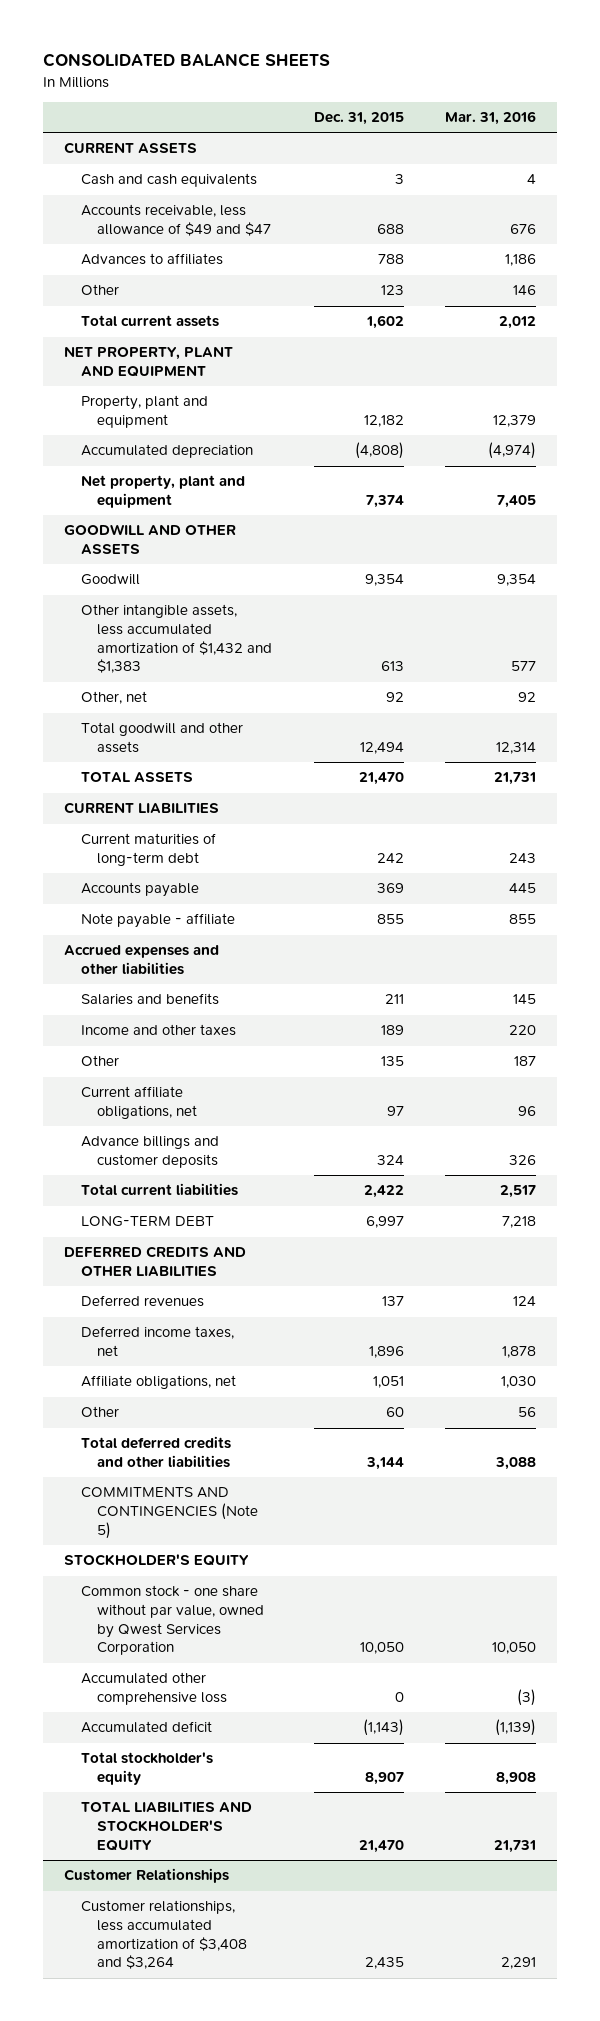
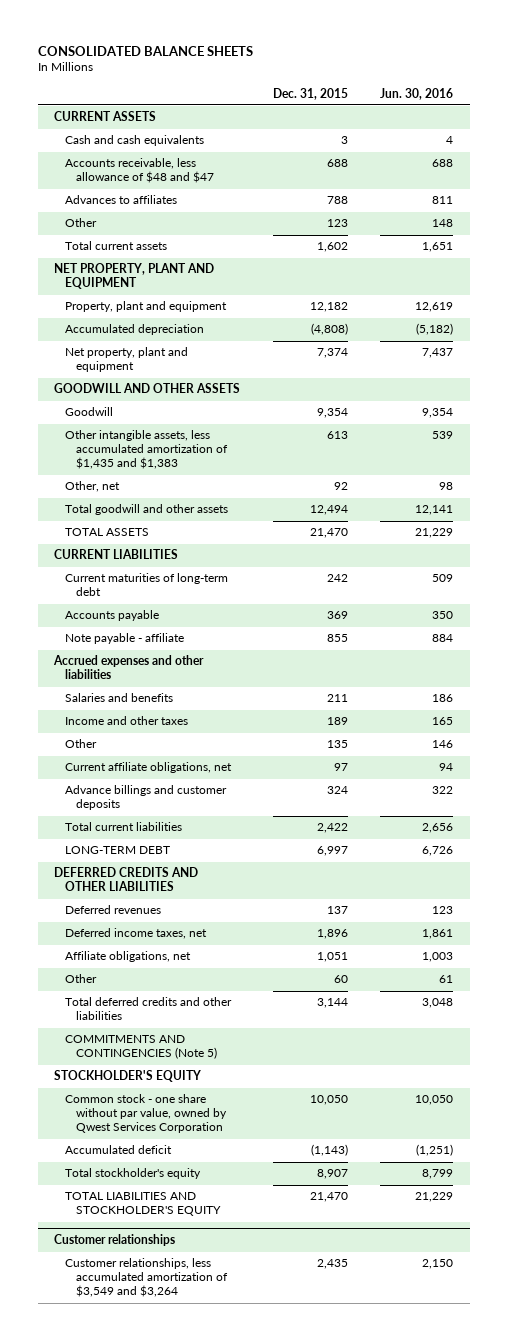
[445,110,537,125] Mar. 31, 2016 -> none
none -> [380,87,454,100] Jun. 30, 2016
[80,204,272,237] Accounts receivable, less allowance of $49 and $47 -> [65,158,214,184] Accounts receivable, less allowance of $48 and $47
[80,604,273,674] Other intangible assets, less accumulated amortization of $1,432 and $1,383 -> [65,430,228,470] Other intangible assets, less accumulated amortization of $1,435 and $1,383
[80,1672,228,1706] Accumulated other comprehensive loss -> none
[63,1868,229,1884] Customer Relationships -> [54,1234,176,1247] Customer relationships
[80,1900,248,1970] Customer relationships, less accumulated amortization of $3,408 and $3,264 -> [65,1258,228,1298] Customer relationships, less accumulated amortization of $3,549 and $3,264

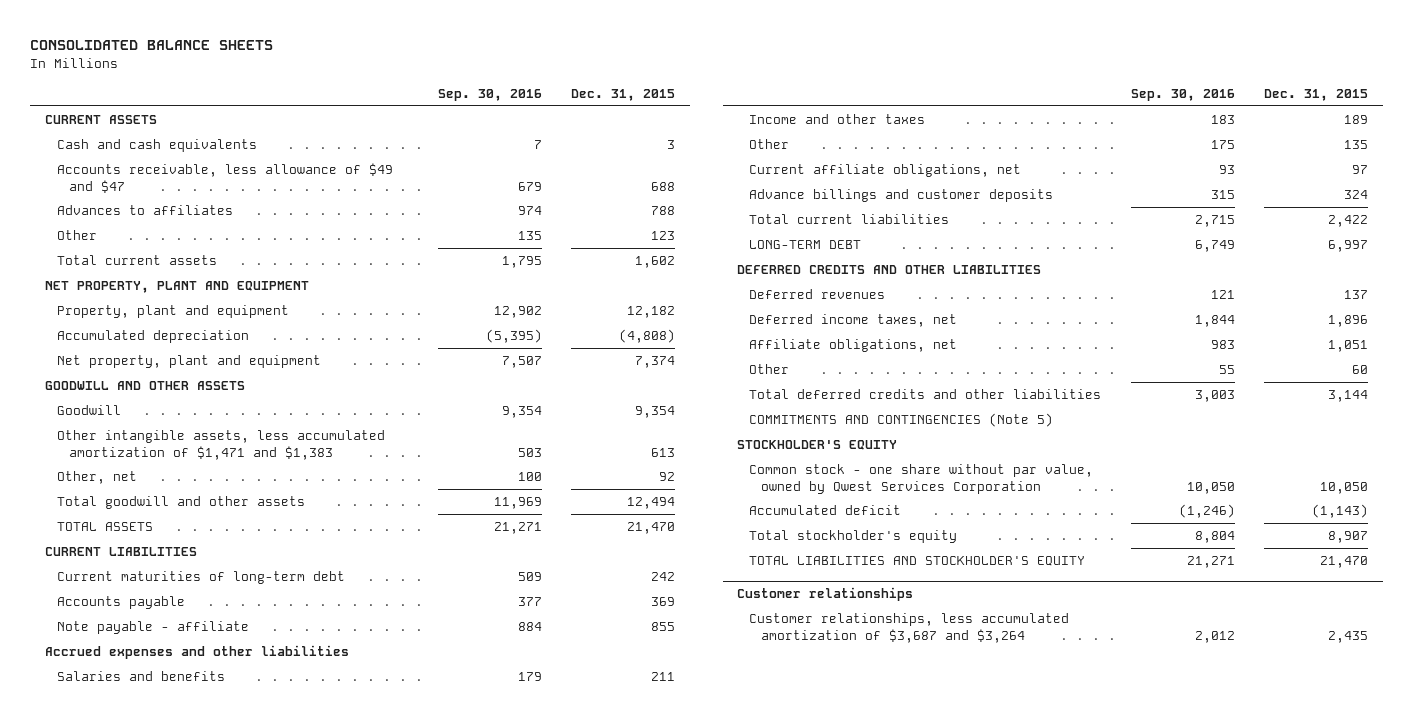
[380,87,454,100] Jun. 30, 2016 -> none
none -> [438,88,543,101] Sep. 30, 2016
[65,158,214,184] Accounts receivable, less allowance of $48 and $47 -> [56,162,393,193] Accounts receivable, less allowance of $49 and $47
[65,430,228,470] Other intangible assets, less accumulated amortization of $1,435 and $1,383 -> [56,429,385,460] Other intangible assets, less accumulated amortization of $1,471 and $1,383
[65,1258,228,1298] Customer relationships, less accumulated amortization of $3,549 and $3,264 -> [749,612,1070,643] Customer relationships, less accumulated amortization of $3,687 and $3,264

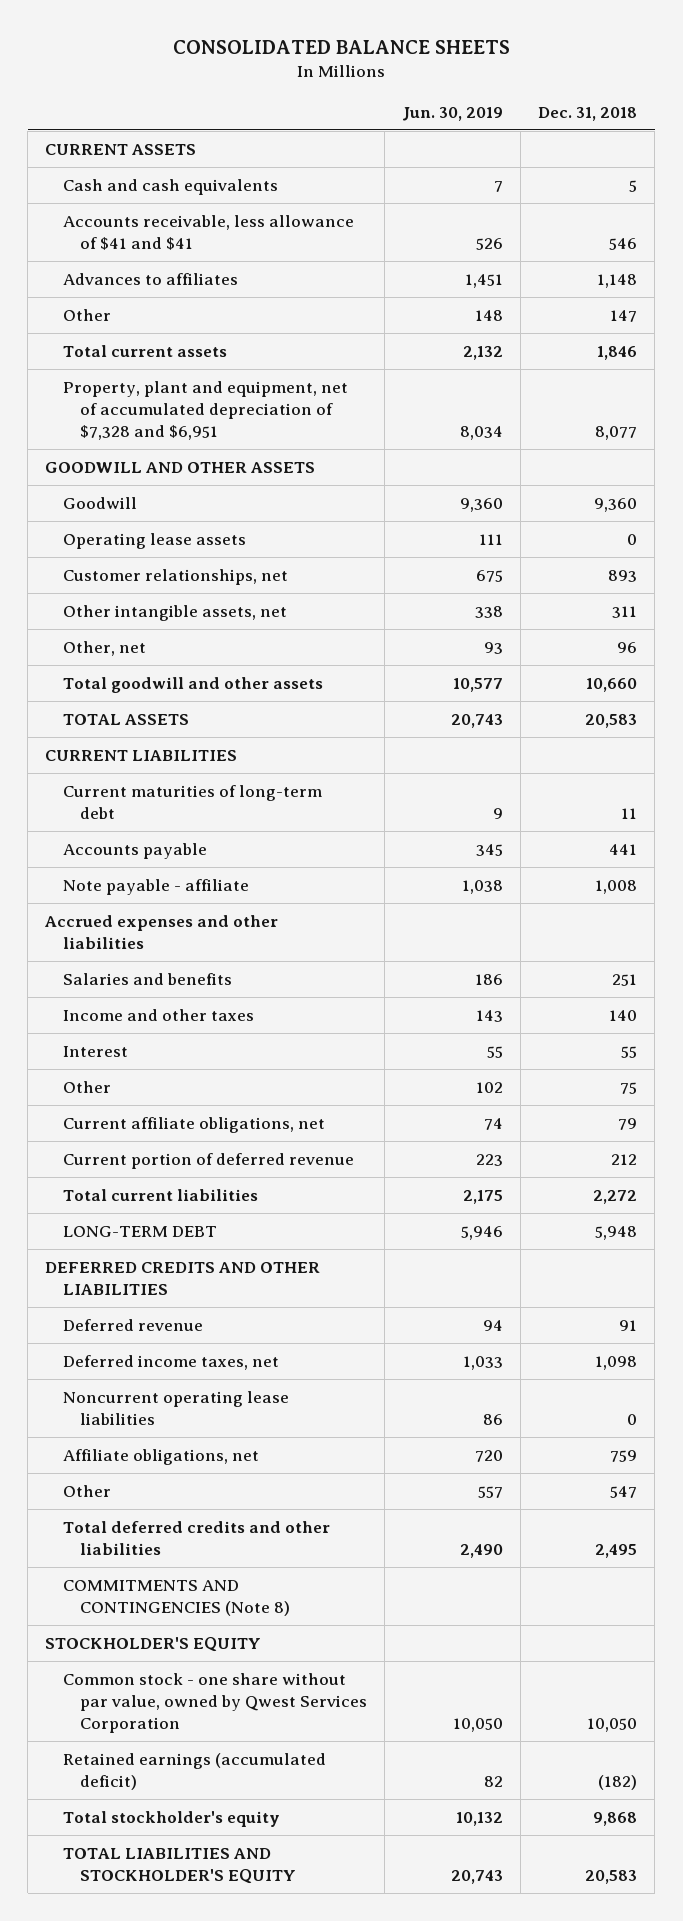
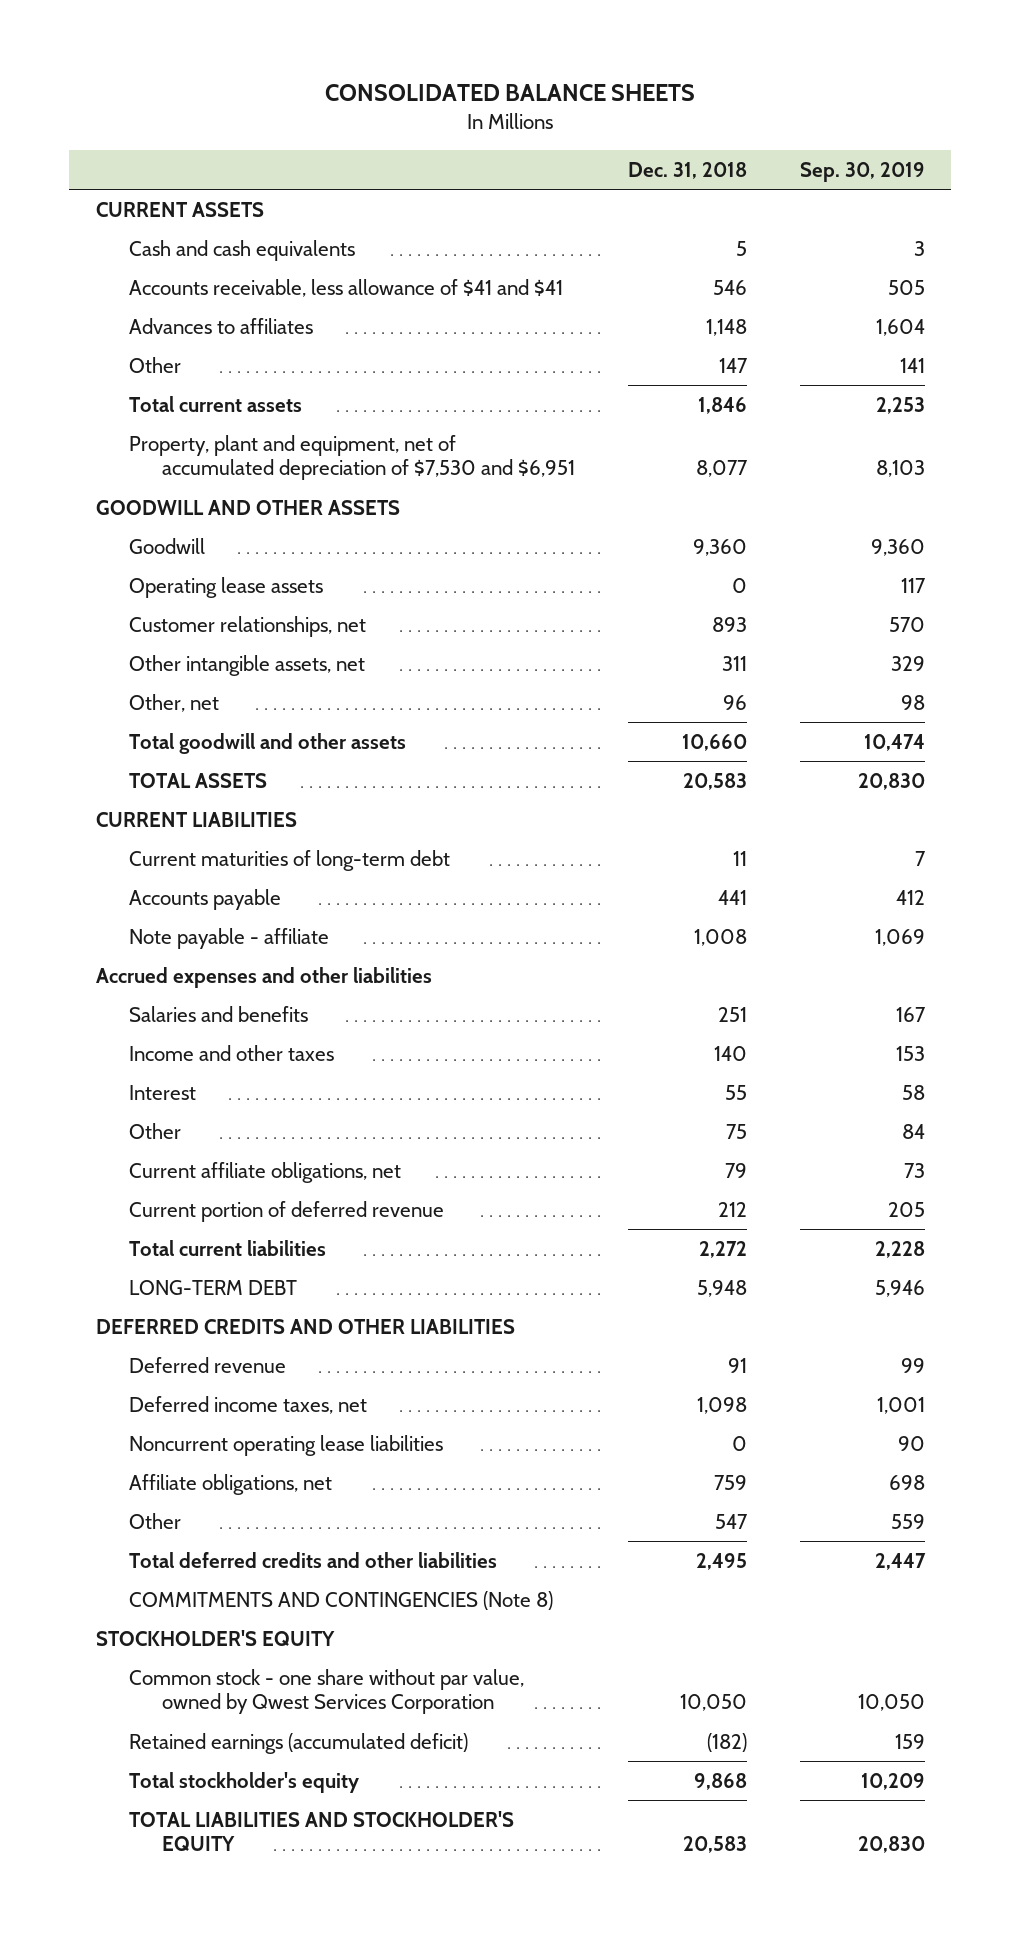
[402,107,504,122] Jun. 30, 2019 -> none
none -> [799,161,925,182] Sep. 30, 2019
[62,380,348,440] Property, plant and equipment, net of accumulated depreciation of $7,328 and $6,951 -> [128,434,575,481] Property, plant and equipment, net of accumulated depreciation of $7,530 and $6,951

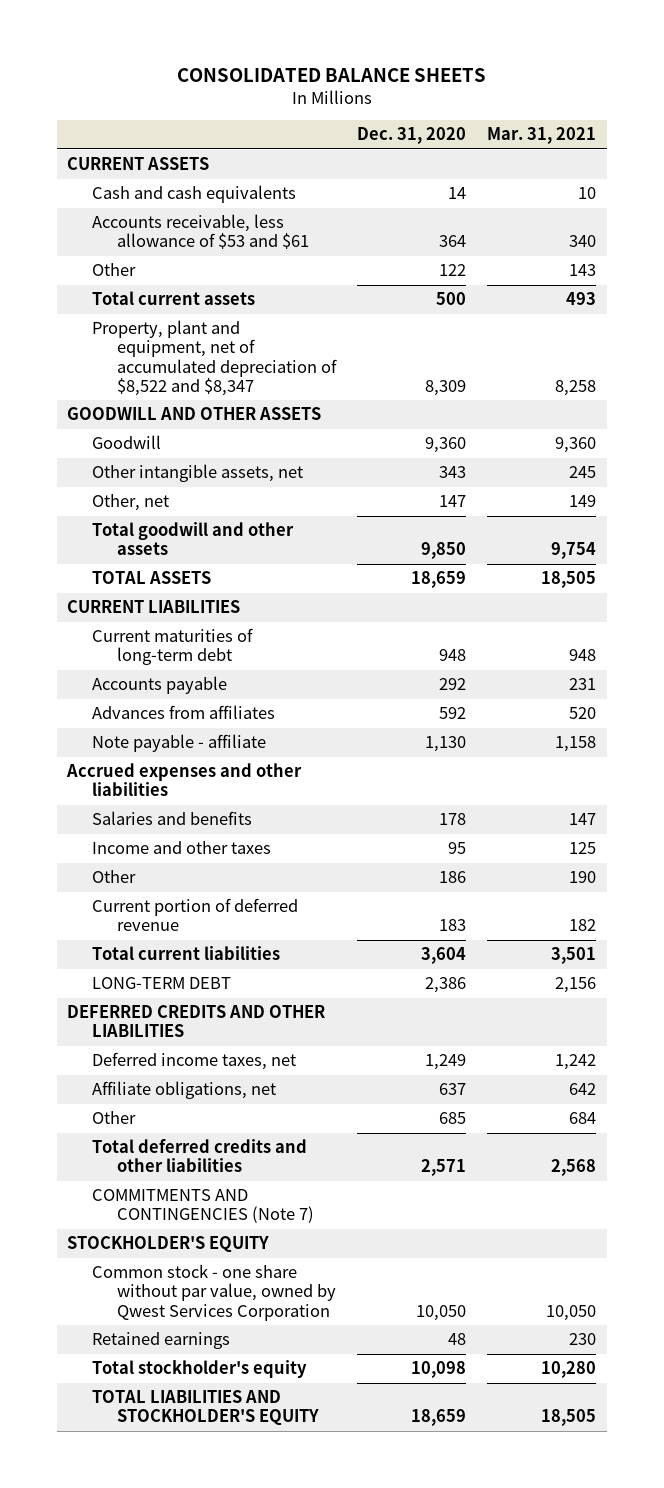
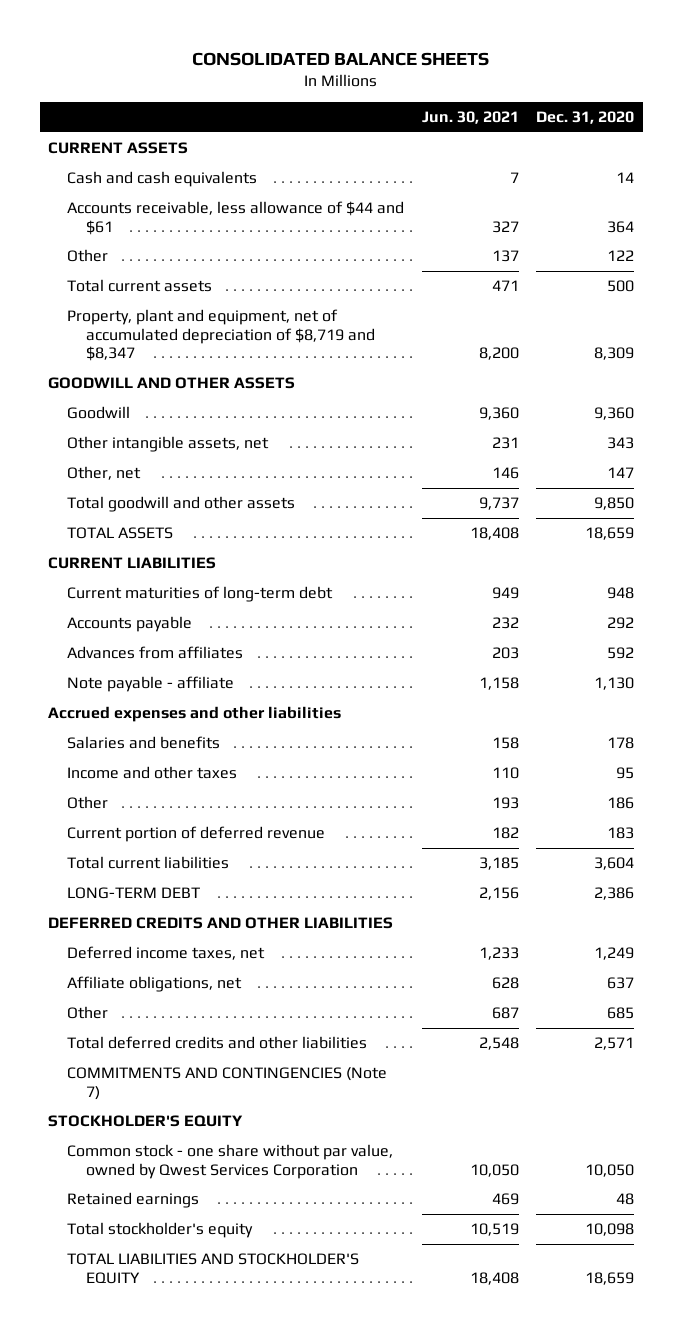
[487,127,597,145] Mar. 31, 2021 -> none
none -> [421,111,519,125] Jun. 30, 2021
[91,214,309,250] Accounts receivable, less allowance of $53 and $61 -> [67,201,405,235] Accounts receivable, less allowance of $44 and $61
[91,320,337,396] Property, plant and equipment, net of accumulated depreciation of $8,522 and $8,347 -> [67,309,375,362] Property, plant and equipment, net of accumulated depreciation of $8,719 and $8,347

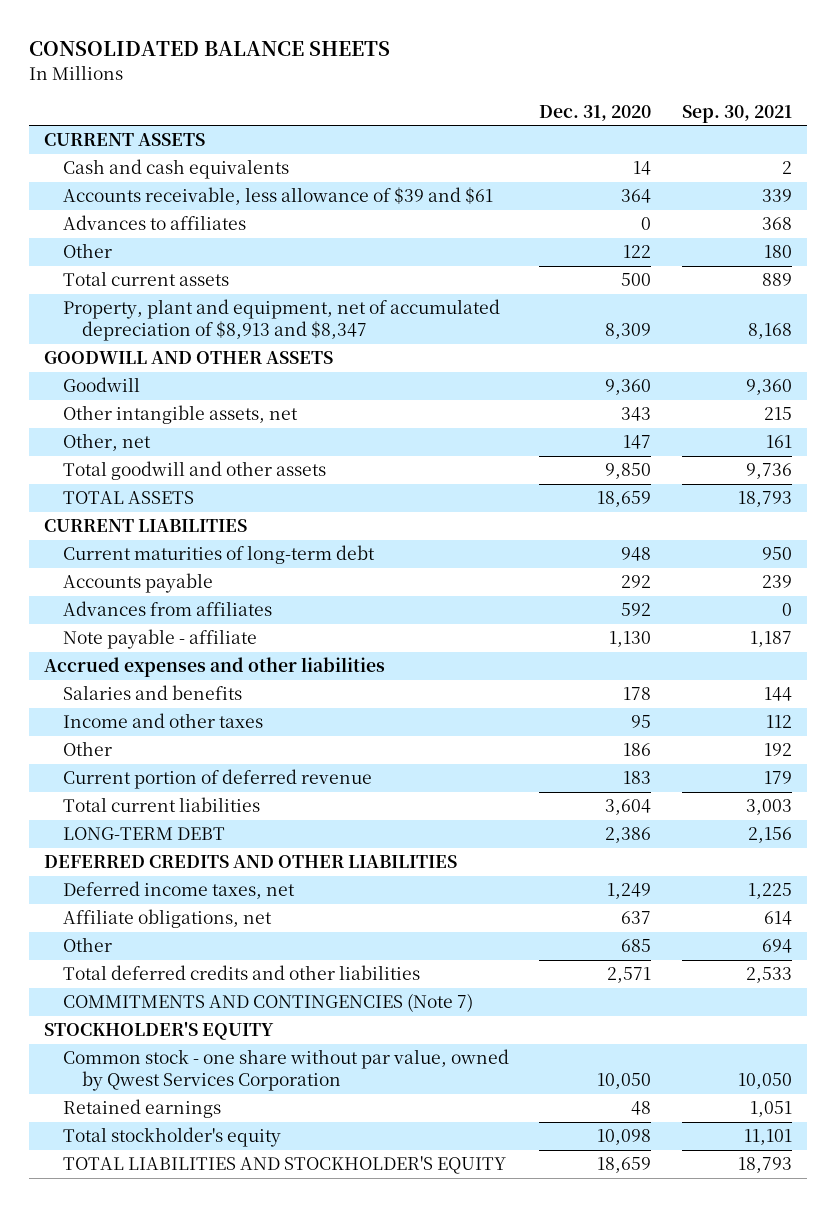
[421,111,519,125] Jun. 30, 2021 -> none
none -> [681,104,792,123] Sep. 30, 2021
[67,201,405,235] Accounts receivable, less allowance of $44 and $61 -> [62,187,493,206] Accounts receivable, less allowance of $39 and $61
none -> [62,215,246,231] Advances to affiliates
[67,309,375,362] Property, plant and equipment, net of accumulated depreciation of $8,719 and $8,347 -> [62,299,500,342] Property, plant and equipment, net of accumulated depreciation of $8,913 and $8,347

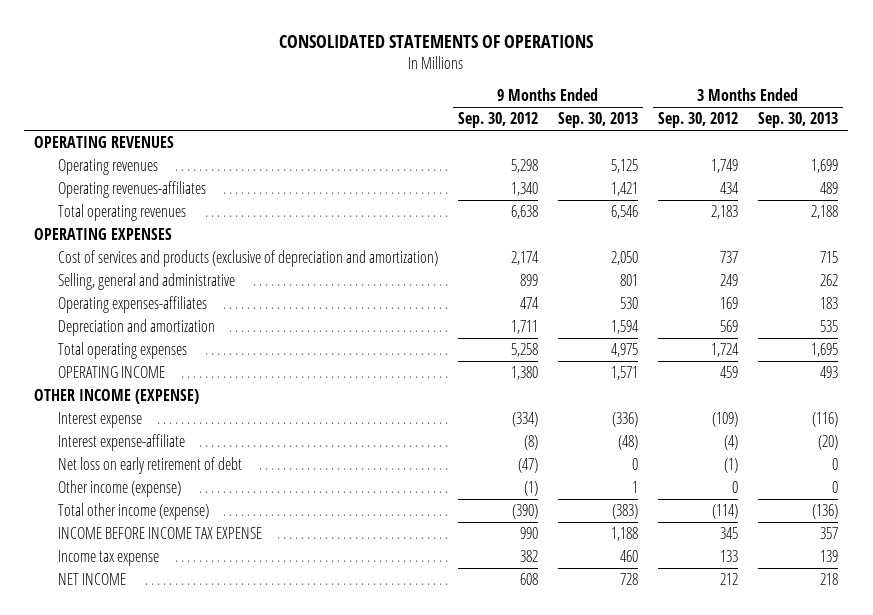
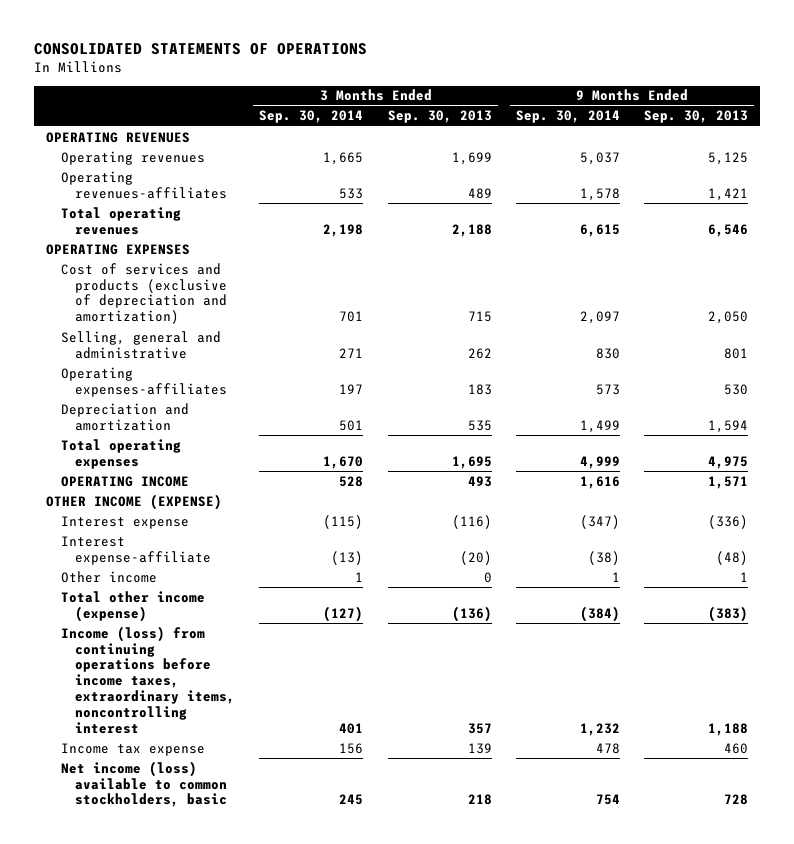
[458,112,539,129] Sep. 30, 2012 -> none
[658,112,739,129] Sep. 30, 2012 -> none
none -> [259,110,364,124] Sep. 30, 2014
none -> [515,110,620,124] Sep. 30, 2014
[58,456,243,474] Net loss on early retirement of debt -> none
[58,479,182,497] Other income (expense) -> [60,570,157,583] Other income
[58,526,263,539] INCOME BEFORE INCOME TAX EXPENSE -> [60,625,236,735] Income (loss) from continuing operations before income taxes, extraordinary items, noncontrolling interest
[58,572,127,585] NET INCOME -> [60,760,228,808] Net income (loss) available to common stockholders, basic

